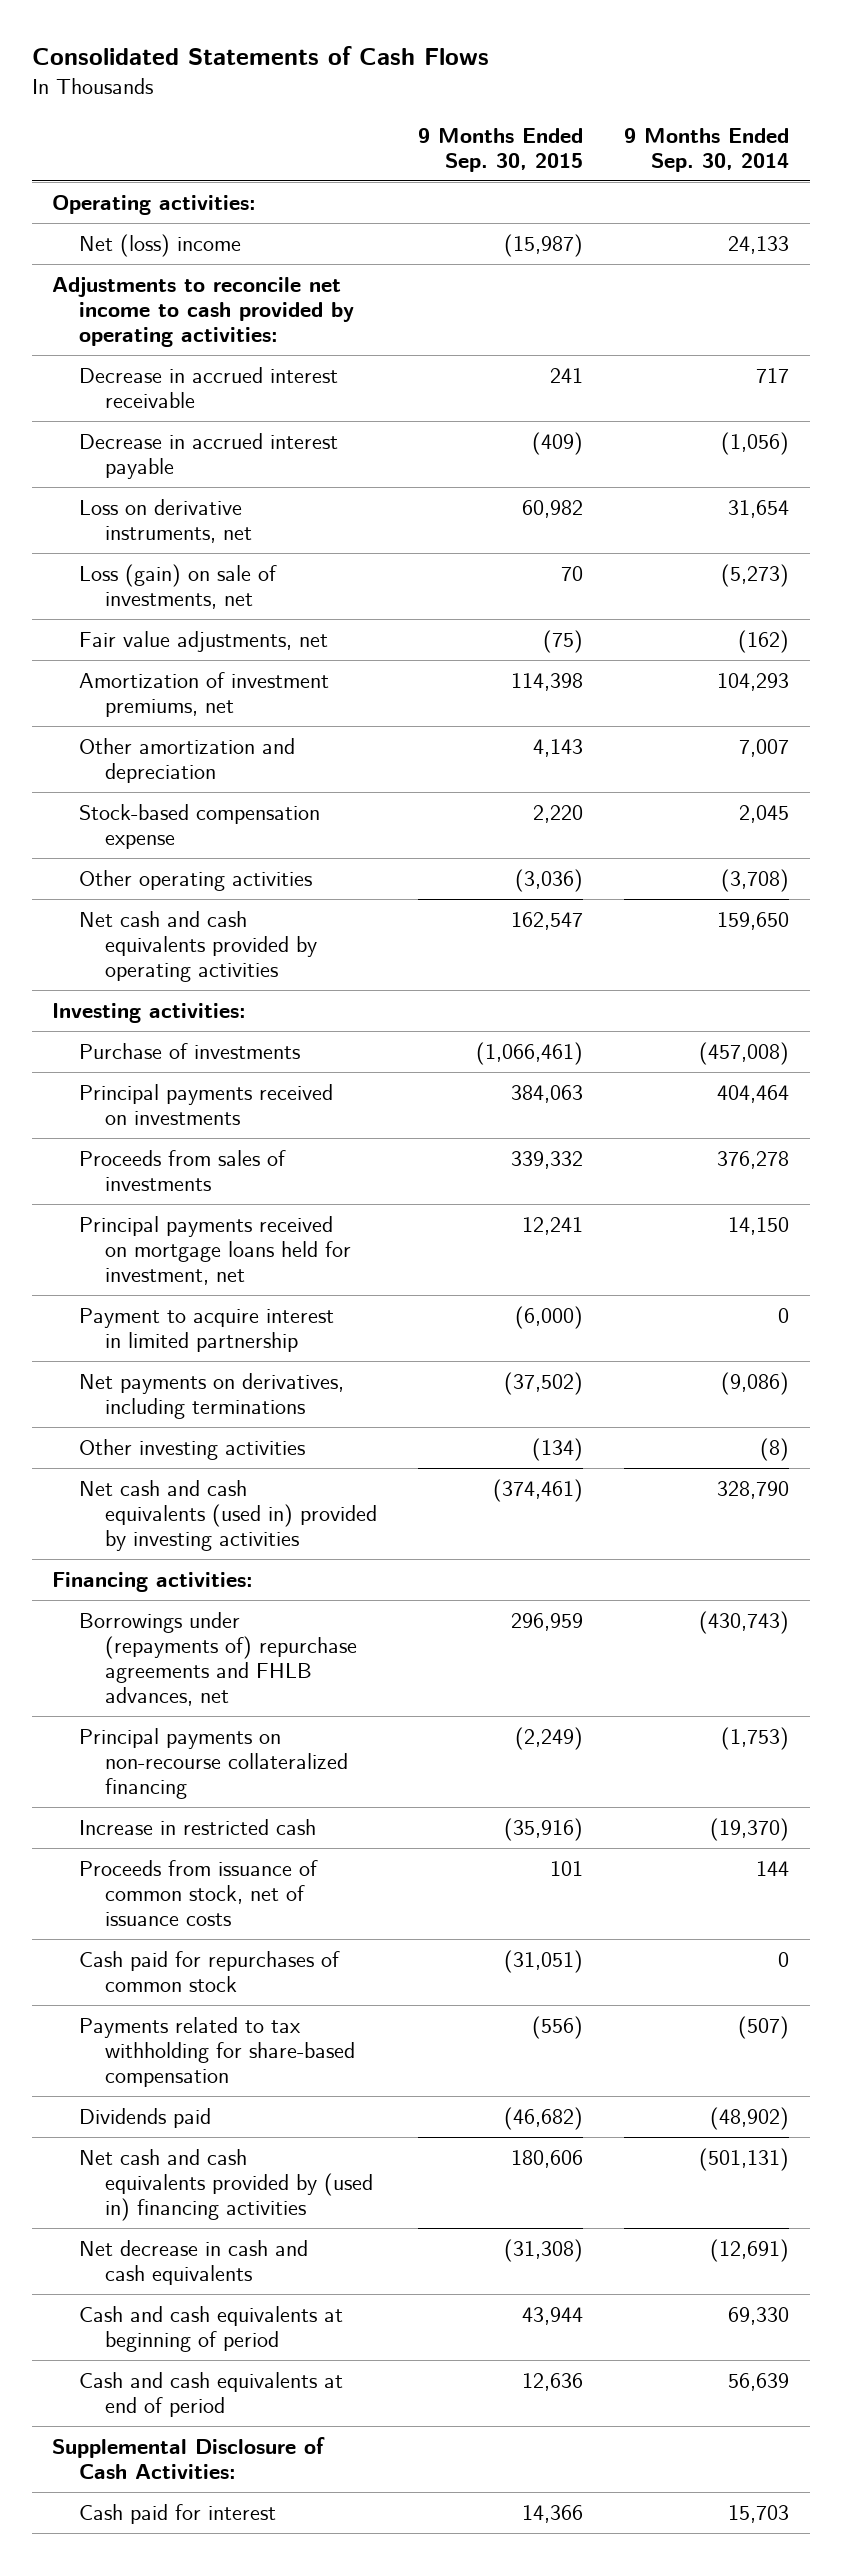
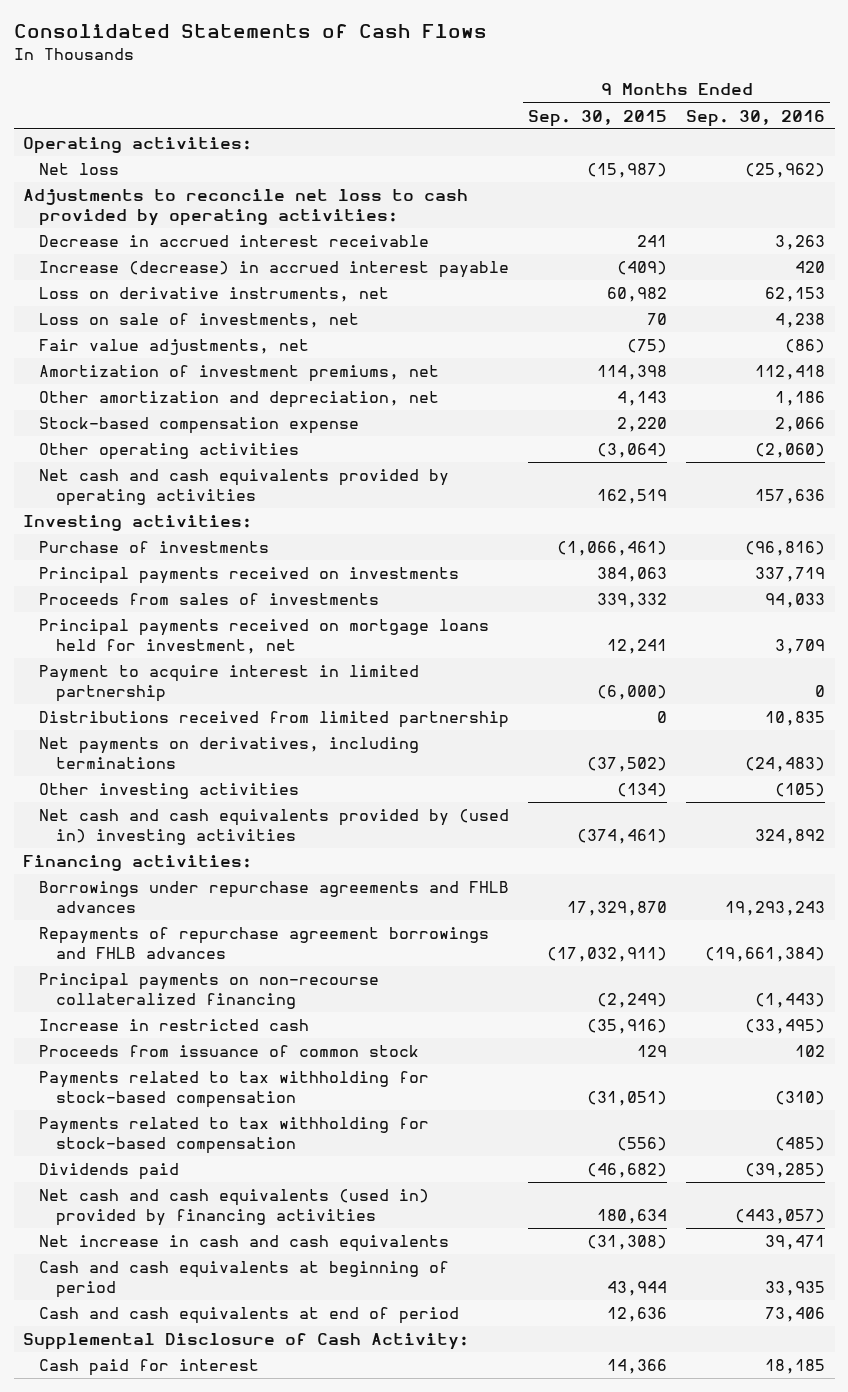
[624,127,790,172] 9 Months Ended Sep. 30, 2014 -> none
none -> [686,109,826,127] Sep. 30, 2016
[78,233,241,257] Net (loss) income -> [39,163,120,176] Net loss
[52,276,354,348] Adjustments to reconcile net income to cash provided by operating activities: -> [23,189,469,227] Adjustments to reconcile net loss to cash provided by operating activities:
[78,432,338,480] Decrease in accrued interest payable -> [39,261,510,279] Increase (decrease) in accrued interest payable
[78,563,277,610] Loss (gain) on sale of investments, net -> [39,313,360,329] Loss on sale of investments, net
[78,737,295,784] Other amortization and depreciation -> [39,391,440,409] Other amortization and depreciation, net
[515,868,584,892] (3,036) -> [597,443,668,459] (3,064)
[511,911,584,930] 162,547 -> [597,489,668,505] 162,519
none -> [39,711,510,729] Distributions received from limited partnership
[78,1479,378,1552] Net cash and cash equivalents (used in) provided by investing activities -> [39,809,510,846] Net cash and cash equivalents provided by (used in) investing activities
none -> [39,881,510,914] Borrowings under repurchase agreements and FHLB advances
[78,1611,358,1707] Borrowings under (repayments of) repurchase agreements and FHLB advances, net -> [39,927,490,960] Repayments of repurchase agreement borrowings and FHLB advances
[511,1612,584,1631] 296,959 -> [547,947,668,963] (17,032,911)
[78,1859,318,1927] Proceeds from issuance of common stock, net of issuance costs -> [39,1045,420,1058] Proceeds from issuance of common stock
[550,1860,584,1876] 101 -> [637,1045,668,1058] 129
[78,1950,340,1993] Cash paid for repurchases of common stock -> [39,1071,430,1109] Payments related to tax withholding for stock-based compensation
[78,2016,356,2088] Payments related to tax withholding for share-based compensation -> [39,1117,430,1155] Payments related to tax withholding for stock-based compensation
[78,2148,374,2222] Net cash and cash equivalents provided by (used in) financing activities -> [39,1189,430,1227] Net cash and cash equivalents (used in) provided by financing activities
[511,2149,584,2168] 180,606 -> [597,1209,668,1225] 180,634
[78,2239,308,2286] Net decrease in cash and cash equivalents -> [39,1235,450,1253] Net increase in cash and cash equivalents
[52,2436,326,2480] Supplemental Disclosure of Cash Activities: -> [23,1333,470,1351] Supplemental Disclosure of Cash Activity:

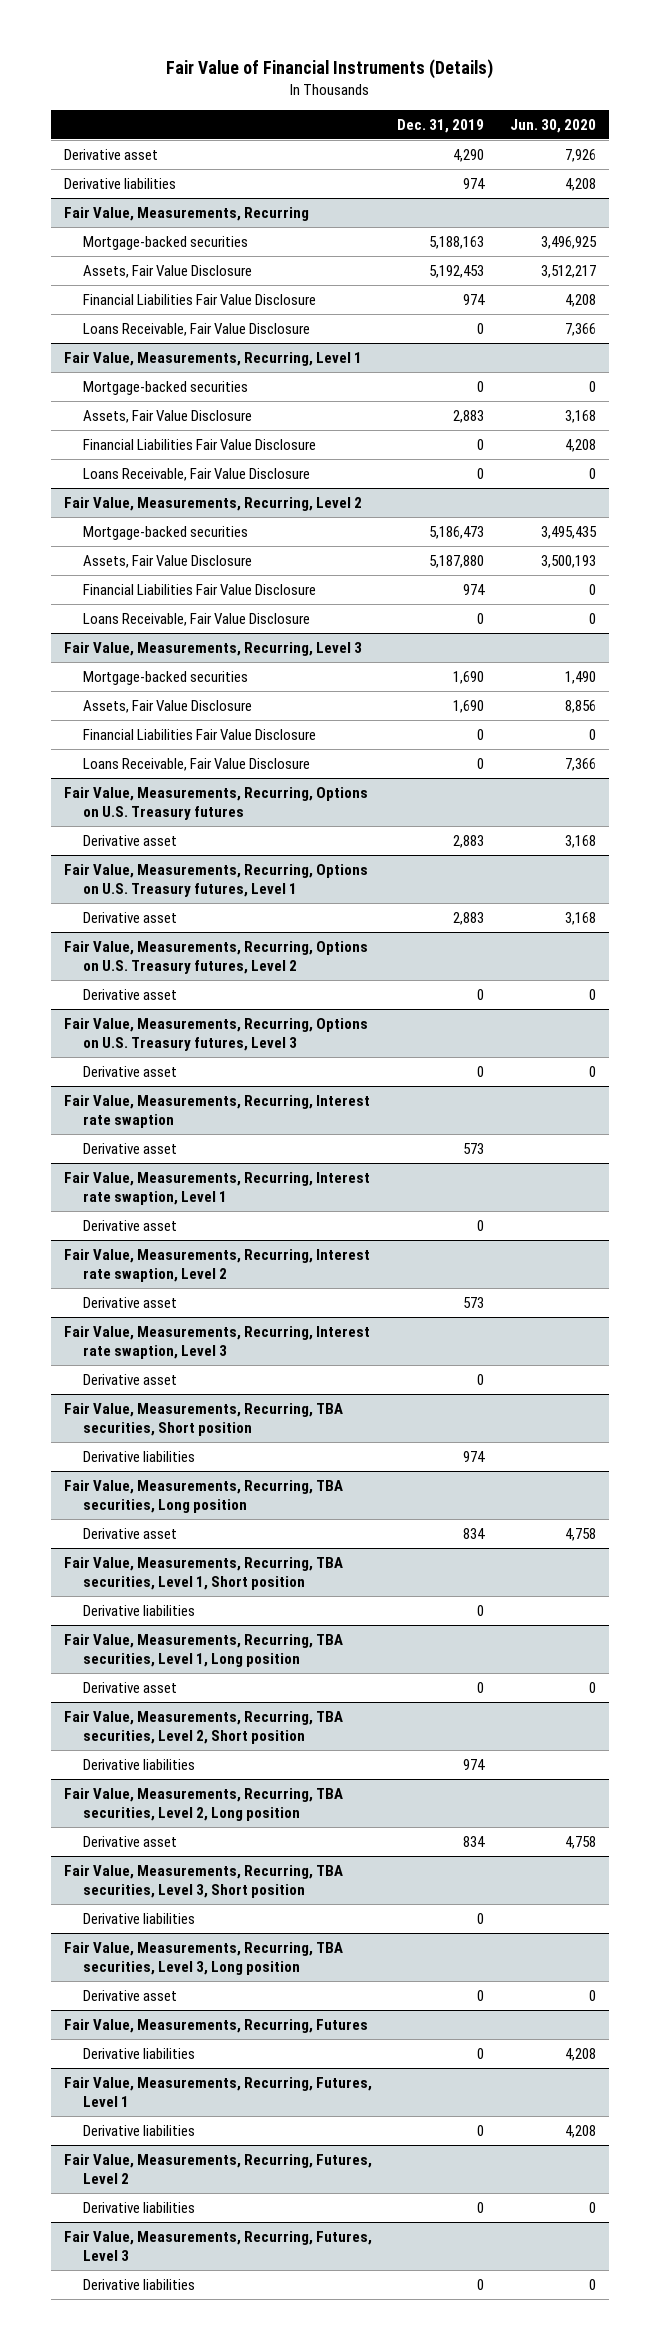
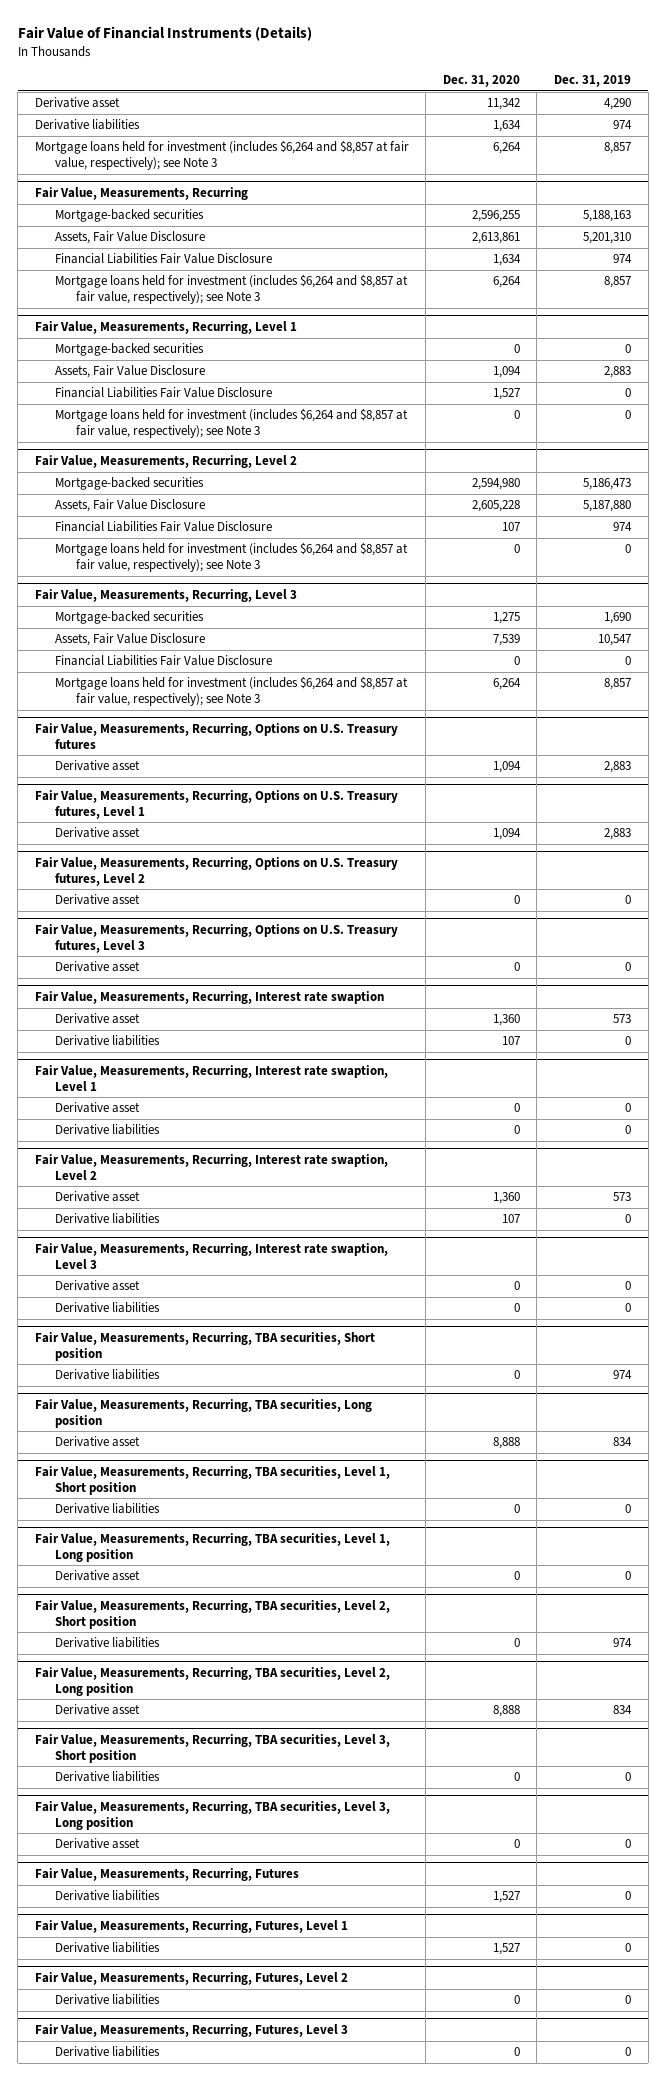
[510,118,597,133] Jun. 30, 2020 -> none
none -> [442,75,520,88] Dec. 31, 2020
none -> [34,140,409,170] Mortgage loans held for investment (includes $6,264 and $8,857 at fair value, respectively); see Note 3
[429,264,485,278] 5,192,453 -> [583,232,632,245] 5,201,310
[83,322,311,336] Loans Receivable, Fair Value Disclosure -> none
none -> [55,274,409,304] Mortgage loans held for investment (includes $6,264 and $8,857 at fair value, respectively); see Note 3
[83,467,311,481] Loans Receivable, Fair Value Disclosure -> [55,408,409,438] Mortgage loans held for investment (includes $6,264 and $8,857 at fair value, respectively); see Note 3
[83,612,311,626] Loans Receivable, Fair Value Disclosure -> [55,542,409,572] Mortgage loans held for investment (includes $6,264 and $8,857 at fair value, respectively); see Note 3
[453,699,485,713] 1,690 -> [598,634,632,647] 10,547
[83,757,311,771] Loans Receivable, Fair Value Disclosure -> none
none -> [55,676,409,706] Mortgage loans held for investment (includes $6,264 and $8,857 at fair value, respectively); see Note 3
none -> [55,1035,161,1047] Derivative liabilities
none -> [55,1124,161,1136] Derivative liabilities
none -> [55,1213,161,1225] Derivative liabilities
none -> [55,1302,161,1314] Derivative liabilities

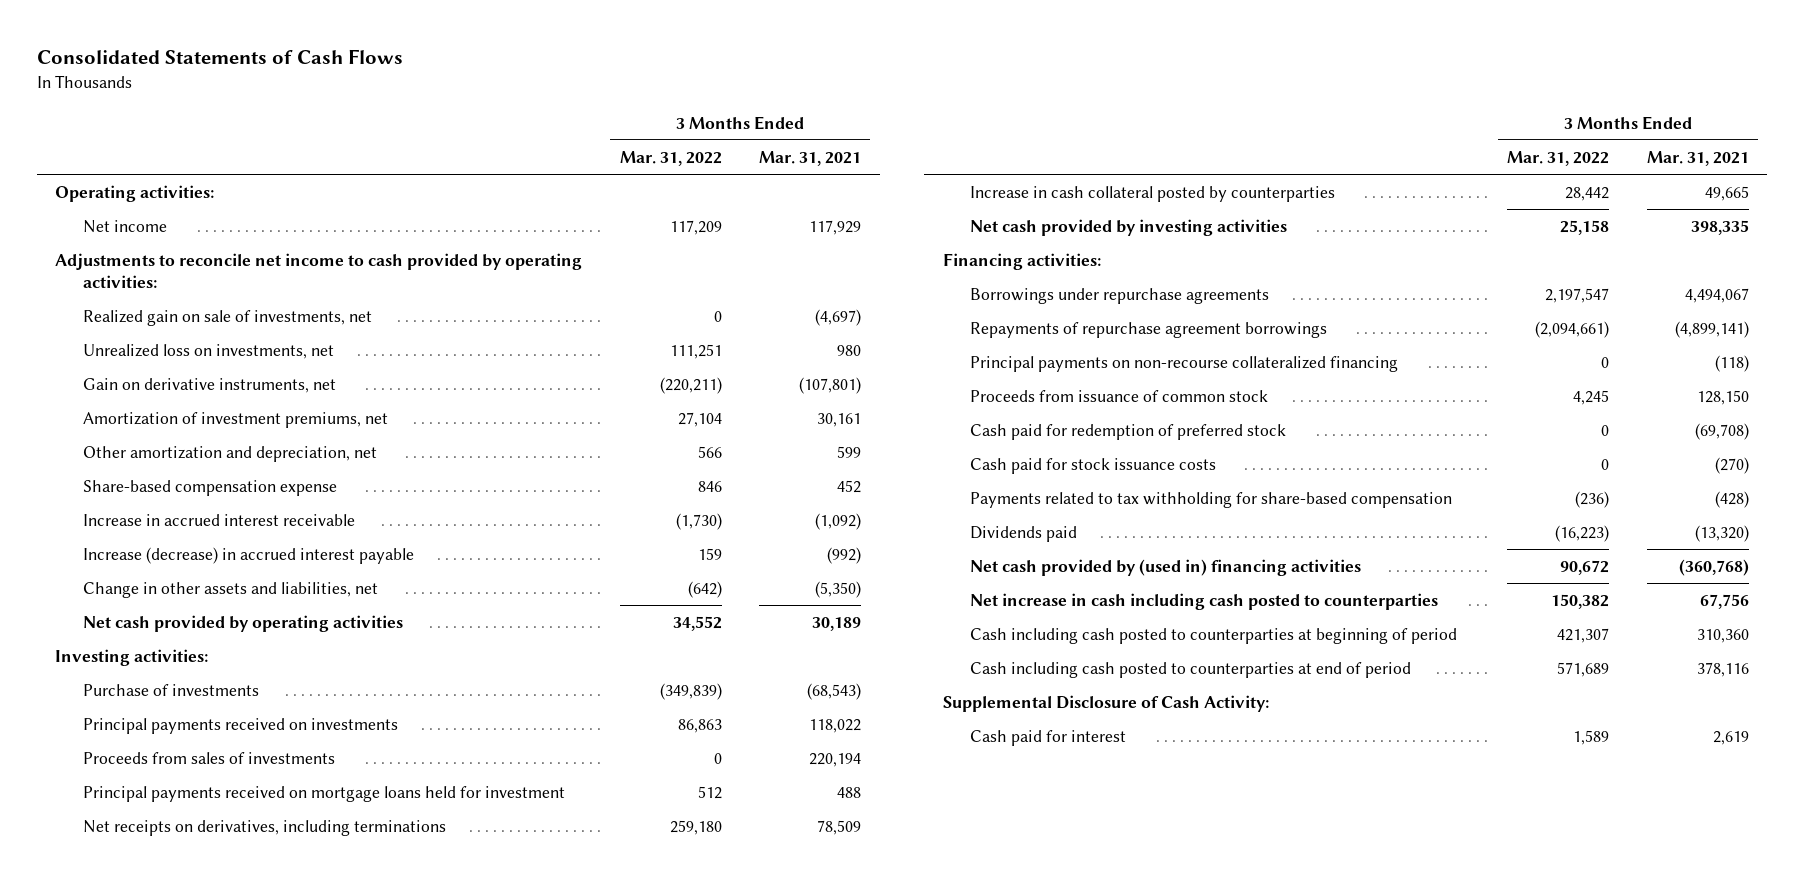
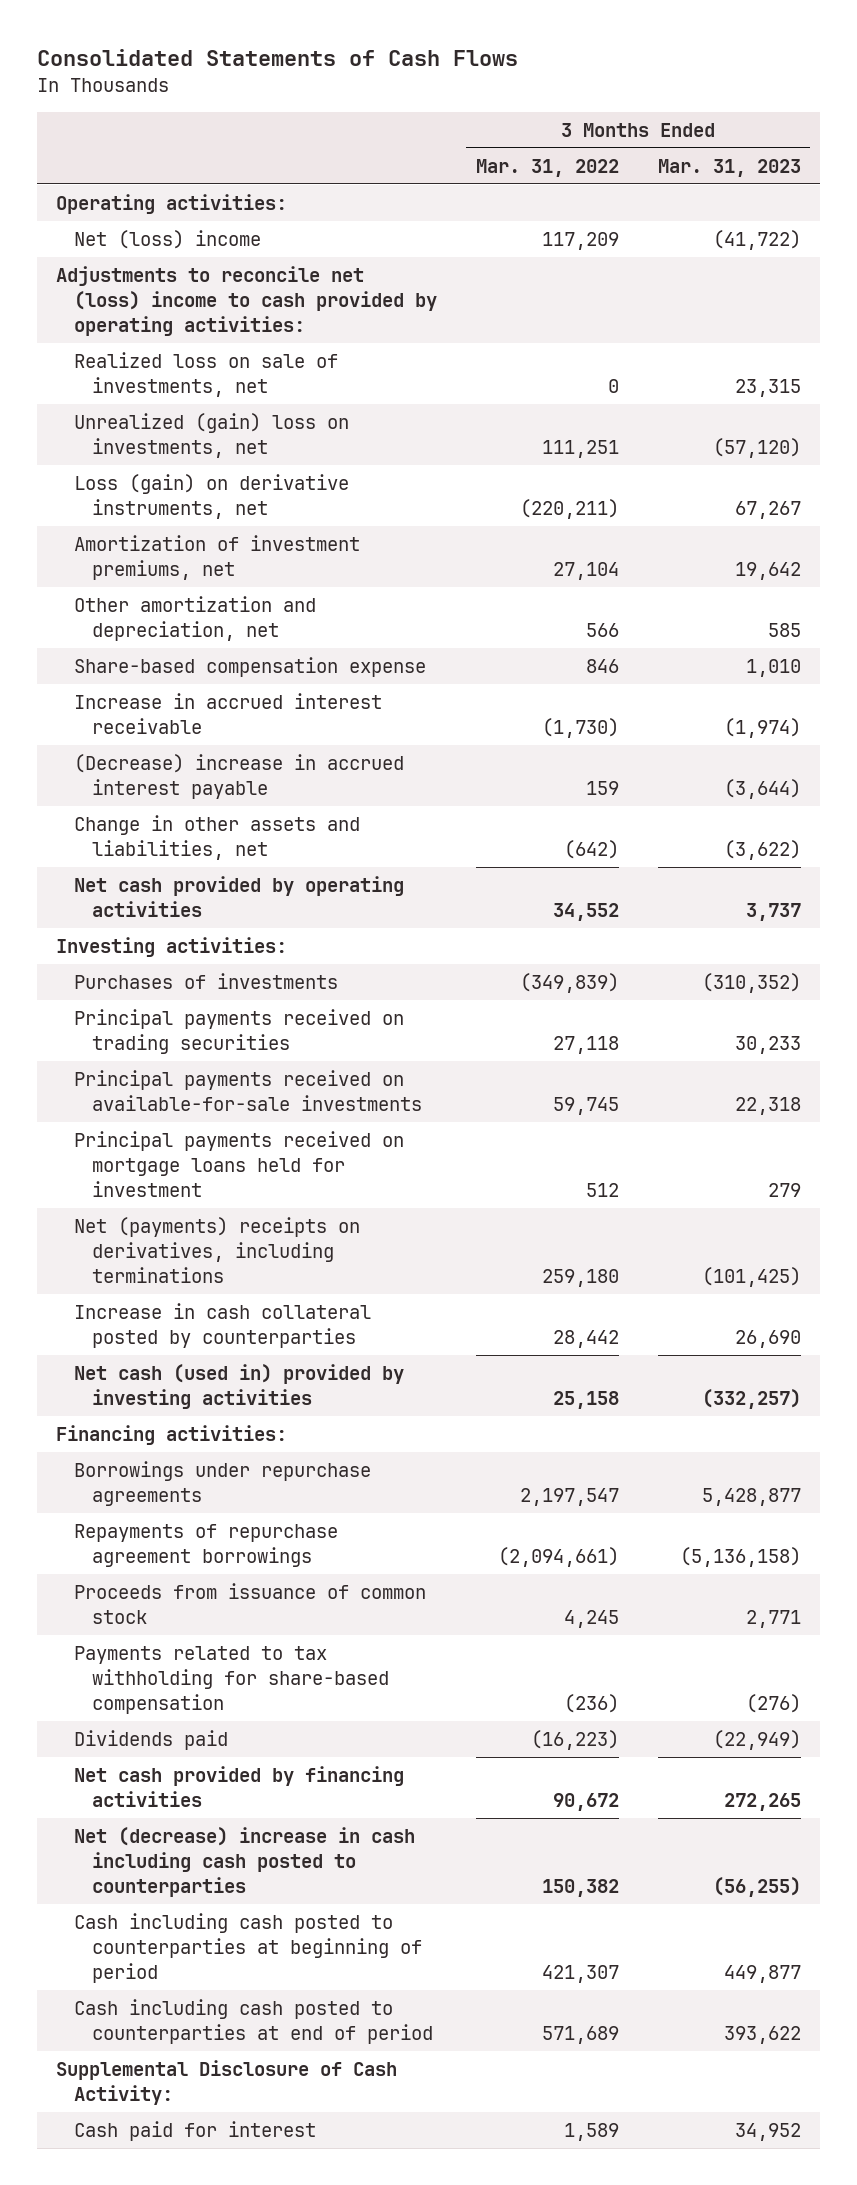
[759,150,862,166] Mar. 31, 2021 -> none
none -> [657,158,801,177] Mar. 31, 2023
[82,219,167,233] Net income -> [73,230,261,250] Net (loss) income
[55,252,583,288] Adjustments to reconcile net income to cash provided by operating activities: -> [56,266,437,336] Adjustments to reconcile net (loss) income to cash provided by operating activities:
[82,309,372,326] Realized gain on sale of investments, net -> [73,352,338,397] Realized loss on sale of investments, net
[82,343,334,359] Unrealized loss on investments, net -> [73,413,349,458] Unrealized (gain) loss on investments, net
[82,377,336,393] Gain on derivative instruments, net -> [73,474,349,519] Loss (gain) on derivative instruments, net
[82,546,414,564] Increase (decrease) in accrued interest payable -> [73,754,404,799] (Decrease) increase in accrued interest payable
[82,751,335,764] Proceeds from sales of investments -> none
[82,683,259,696] Purchase of investments -> [73,973,338,990] Purchases of investments
none -> [73,1009,404,1054] Principal payments received on trading securities
[82,717,398,734] Principal payments received on investments -> [73,1070,422,1111] Principal payments received on available-for-sale investments
[677,718,722,733] 86,863 -> [552,1096,619,1115] 59,745
[82,819,446,836] Net receipts on derivatives, including terminations -> [73,1217,360,1283] Net (payments) receipts on derivatives, including terminations
[969,218,1287,236] Net cash provided by investing activities -> [73,1364,404,1409] Net cash (used in) provided by investing activities
[969,355,1398,372] Principal payments on non-recourse collateralized financing -> none
[969,423,1286,440] Cash paid for redemption of preferred stock -> none
[969,457,1216,474] Cash paid for stock issuance costs -> none
[969,558,1361,576] Net cash provided by (used in) financing activities -> [73,1766,404,1807] Net cash provided by financing activities
[969,592,1438,610] Net increase in cash including cash posted to counterparties -> [73,1827,415,1897] Net (decrease) increase in cash including cash posted to counterparties

